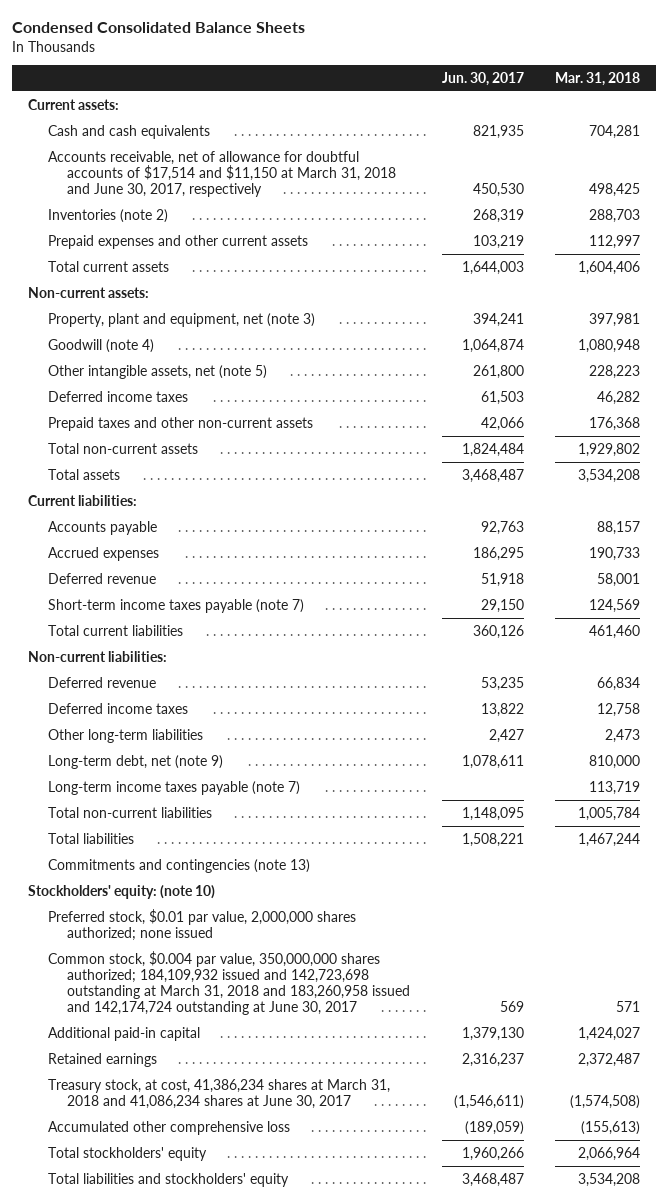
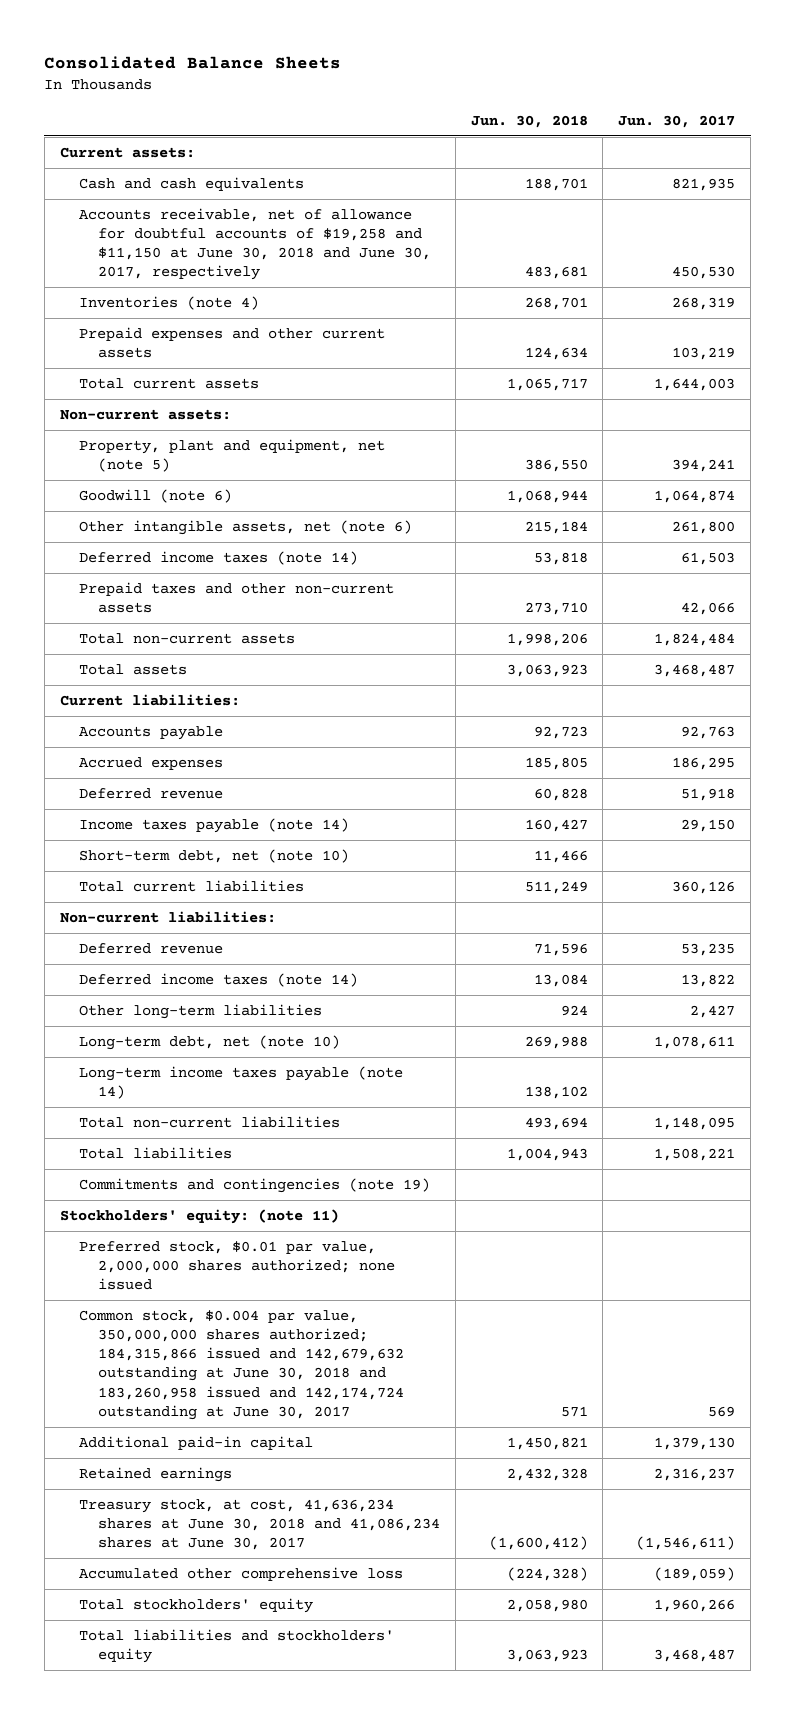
[12,22,306,34] Condensed Consolidated Balance Sheets -> [44,56,342,70] Consolidated Balance Sheets
[555,71,641,86] Mar. 31, 2018 -> none
none -> [470,114,588,128] Jun. 30, 2018
[47,150,397,198] Accounts receivable, net of allowance for doubtful accounts of $17,514 and $11,150 at March 31, 2018 and June 30, 2017, respectively -> [78,207,431,281] Accounts receivable, net of allowance for doubtful accounts of $19,258 and $11,150 at June 30, 2018 and June 30, 2017, respectively
[47,208,168,223] Inventories (note 2) -> [78,295,259,310] Inventories (note 4)
[47,312,315,327] Property, plant and equipment, net (note 3) -> [78,438,385,473] Property, plant and equipment, net (note 5)
[47,338,154,353] Goodwill (note 4) -> [78,488,232,503] Goodwill (note 6)
[47,364,267,379] Other intangible assets, net (note 5) -> [78,519,412,535] Other intangible assets, net (note 6)
[47,390,188,402] Deferred income taxes -> [78,550,358,565] Deferred income taxes (note 14)
[47,598,304,613] Short-term income taxes payable (note 7) -> [78,817,349,833] Income taxes payable (note 14)
none -> [78,848,349,863] Short-term debt, net (note 10)
[47,702,188,714] Deferred income taxes -> [78,972,358,987] Deferred income taxes (note 14)
[47,754,223,769] Long-term debt, net (note 9) -> [78,1034,340,1050] Long-term debt, net (note 10)
[47,780,300,795] Long-term income taxes payable (note 7) -> [78,1065,403,1100] Long-term income taxes payable (note 14)
[47,858,310,873] Commitments and contingencies (note 13) -> [78,1177,430,1193] Commitments and contingencies (note 19)
[27,884,215,899] Stockholders' equity: (note 10) -> [59,1208,339,1224] Stockholders' equity: (note 11)
[47,950,411,1016] Common stock, $0.004 par value, 350,000,000 shares authorized; 184,109,932 issued and 142,723,698 outstanding at March 31, 2018 and 183,260,958 issued and 142,174,724 outstanding at June 30, 2017 -> [78,1309,404,1420] Common stock, $0.004 par value, 350,000,000 shares authorized; 184,315,866 issued and 142,679,632 outstanding at June 30, 2018 and 183,260,958 issued and 142,174,724 outstanding at June 30, 2017
[47,1078,390,1109] Treasury stock, at cost, 41,386,234 shares at March 31, 2018 and 41,086,234 shares at June 30, 2017 -> [78,1498,440,1551] Treasury stock, at cost, 41,636,234 shares at June 30, 2018 and 41,086,234 shares at June 30, 2017

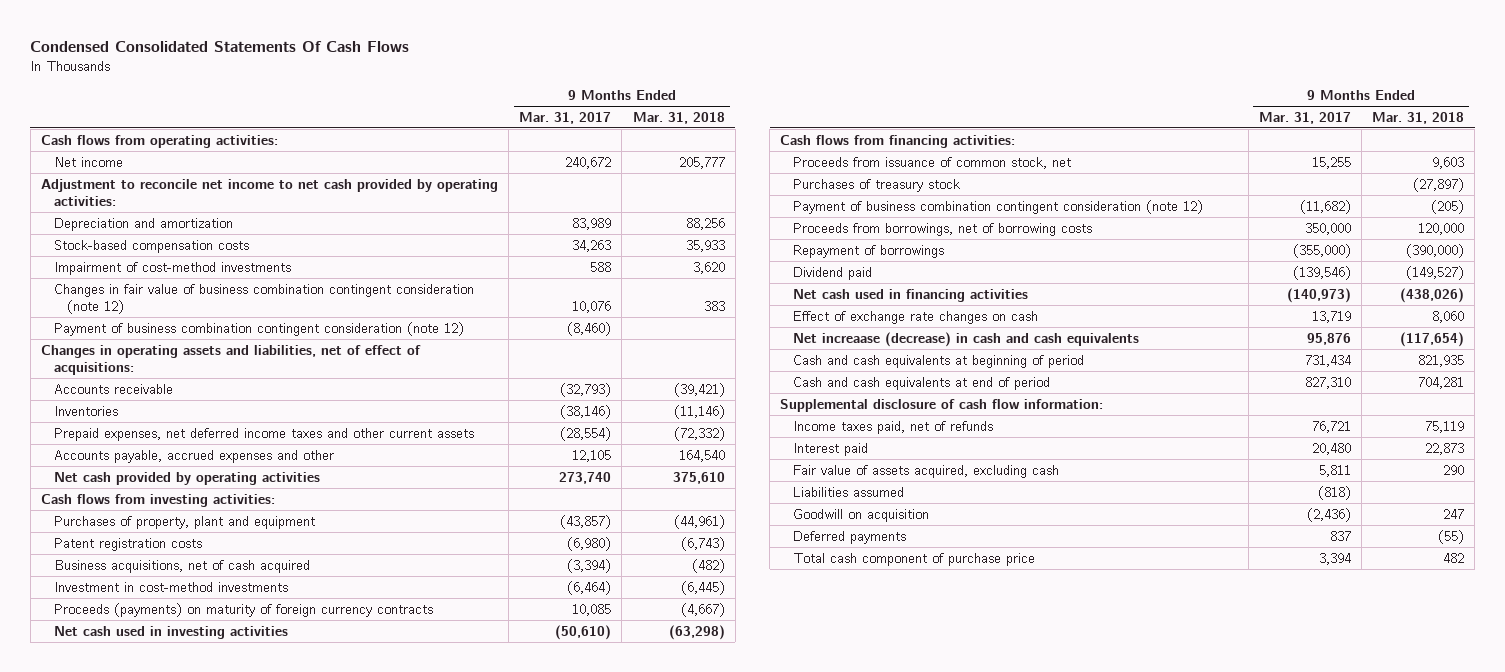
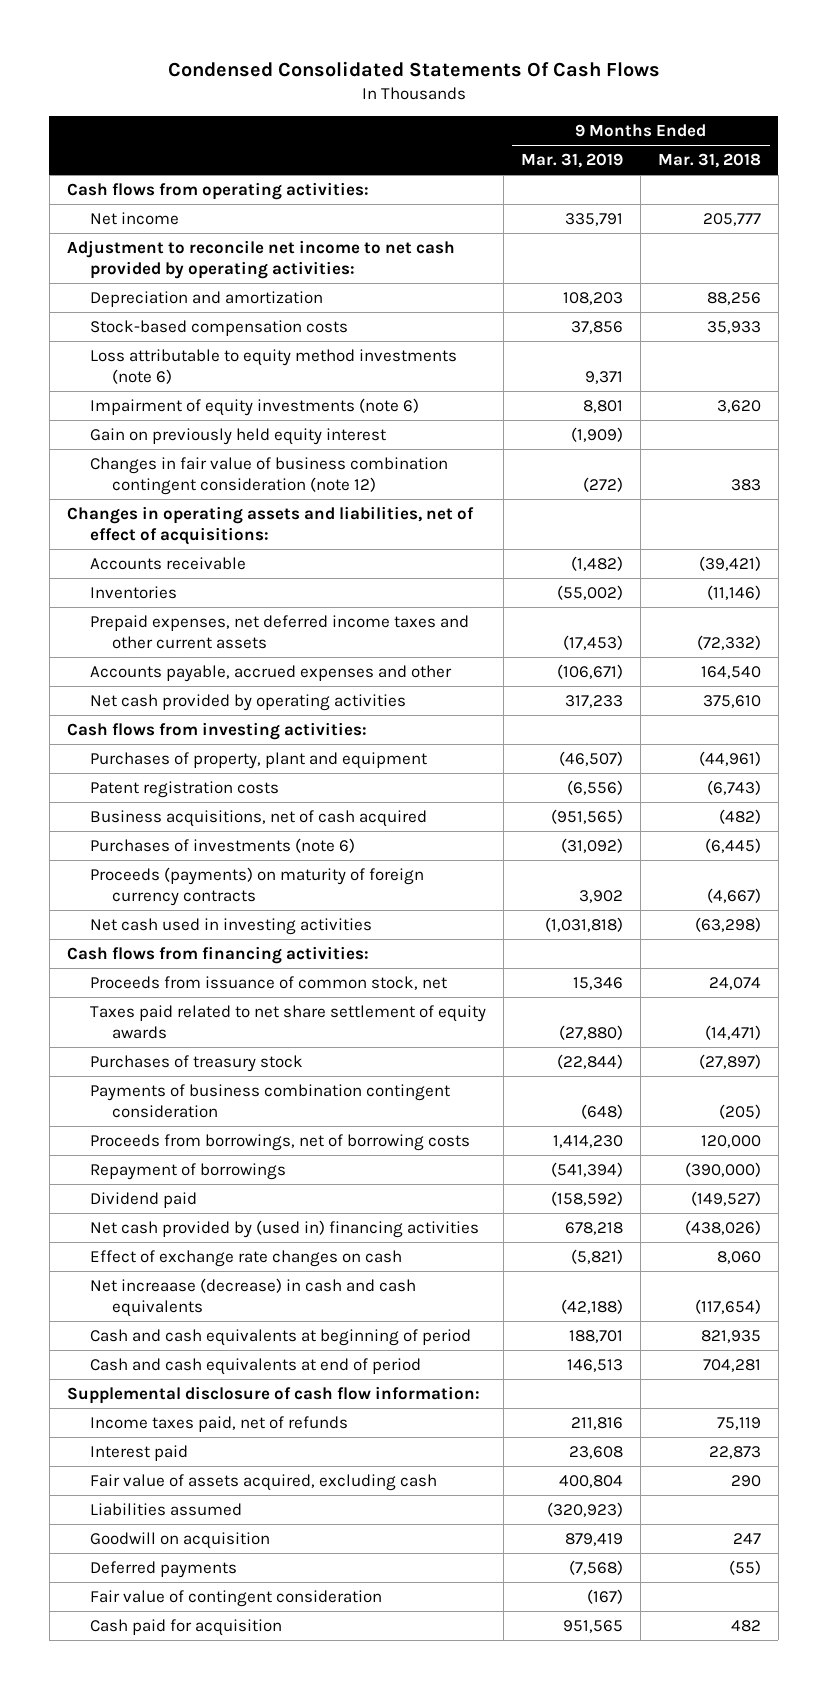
[519,111,612,124] Mar. 31, 2017 -> none
none -> [520,153,623,169] Mar. 31, 2019
none -> [89,348,457,385] Loss attributable to equity method investments (note 6)
[54,261,292,275] Impairment of cost-method investments -> [89,397,419,416] Impairment of equity investments (note 6)
none -> [89,427,386,445] Gain on previously held equity interest
[54,321,465,336] Payment of business combination contingent consideration (note 12) -> none
[54,581,289,592] Investment in cost-method investments -> [89,837,355,853] Purchases of investments (note 6)
[1431,156,1464,169] 9,603 -> [708,976,761,990] 24,074
none -> [89,1004,486,1040] Taxes paid related to net share settlement of equity awards
[793,199,1204,214] Payment of business combination contingent consideration (note 12) -> [89,1083,450,1119] Payments of business combination contingent consideration
[793,288,1029,302] Net cash used in financing activities -> [89,1219,479,1238] Net cash provided by (used in) financing activities
none -> [89,1589,382,1607] Fair value of contingent consideration
[793,552,1036,566] Total cash component of purchase price -> [89,1618,282,1636] Cash paid for acquisition

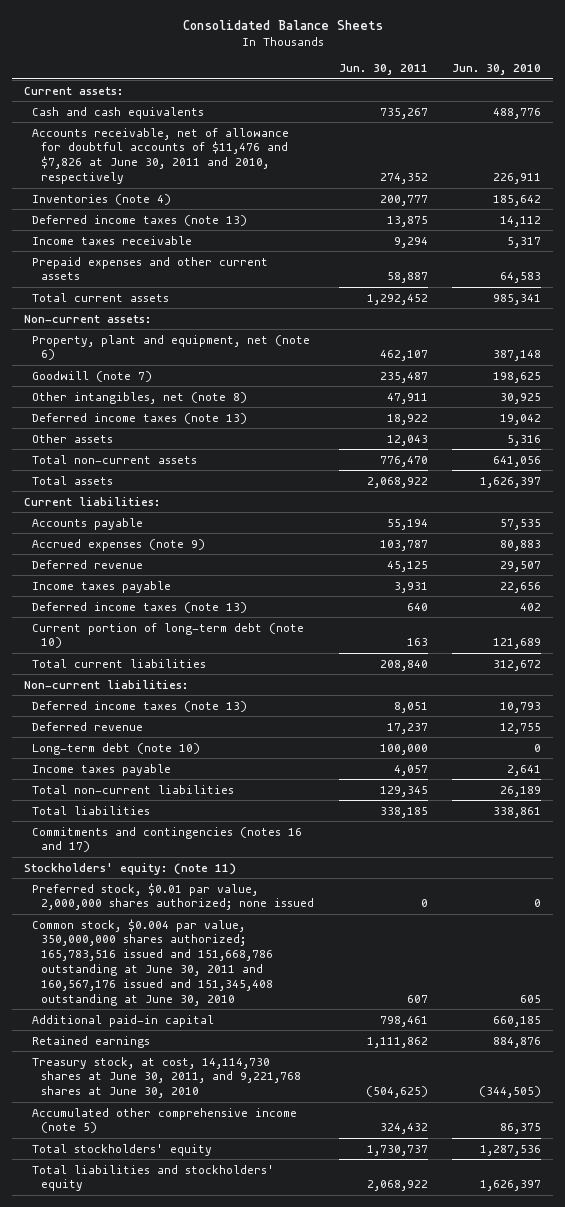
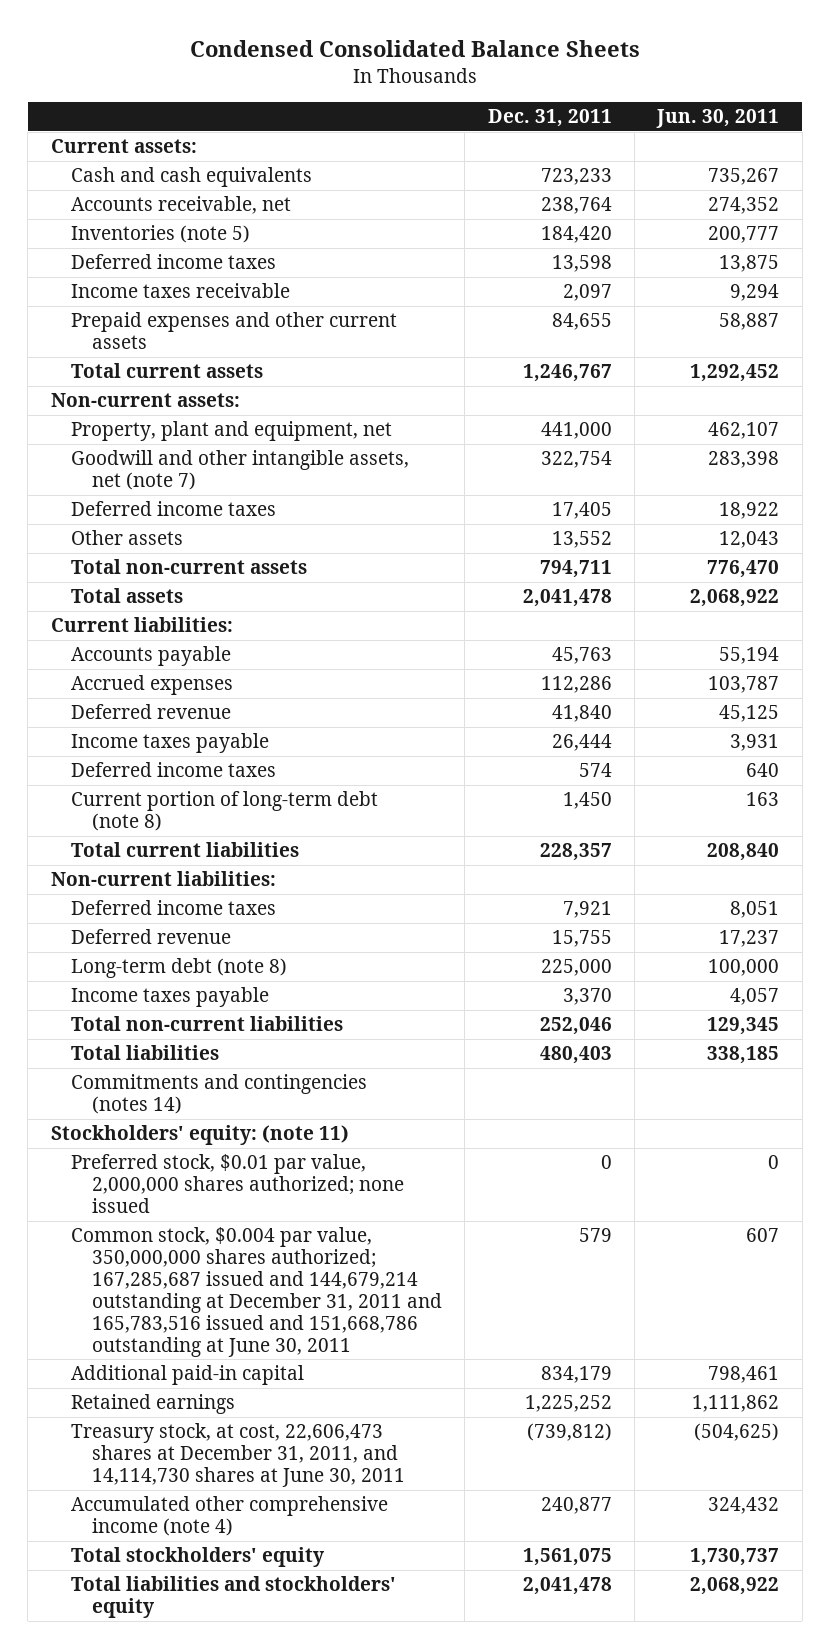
[182,19,383,30] Consolidated Balance Sheets -> [190,40,641,58] Condensed Consolidated Balance Sheets
[452,64,542,76] Jun. 30, 2010 -> none
none -> [487,109,612,128] Dec. 31, 2011
[32,127,290,185] Accounts receivable, net of allowance for doubtful accounts of $11,476 and $7,826 at June 30, 2011 and 2010, respectively -> [71,196,292,215] Accounts receivable, net
[32,193,172,205] Inventories (note 4) -> [71,225,251,244] Inventories (note 5)
[32,214,248,226] Deferred income taxes (note 13) -> [71,254,277,270] Deferred income taxes
[32,370,153,382] Goodwill (note 7) -> none
[32,391,248,404] Other intangibles, net (note 8) -> none
[32,334,311,361] Property, plant and equipment, net (note 6) -> [71,421,393,442] Property, plant and equipment, net
none -> [71,450,410,491] Goodwill and other intangible assets, net (note 7)
[32,412,248,424] Deferred income taxes (note 13) -> [71,501,277,517] Deferred income taxes
[32,538,206,551] Accrued expenses (note 9) -> [71,675,234,696] Accrued expenses
[32,601,248,613] Deferred income taxes (note 13) -> [71,762,277,778] Deferred income taxes
[32,622,305,649] Current portion of long-term debt (note 10) -> [71,791,379,832] Current portion of long-term debt (note 8)
[32,700,248,712] Deferred income taxes (note 13) -> [71,900,277,916] Deferred income taxes
[32,742,201,755] Long-term debt (note 10) -> [71,958,288,979] Long-term debt (note 8)
[32,826,303,853] Commitments and contingencies (notes 16 and 17) -> [71,1074,368,1115] Commitments and contingencies (notes 14)
[32,918,273,1006] Common stock, $0.004 par value, 350,000,000 shares authorized; 165,783,516 issued and 151,668,786 outstanding at June 30, 2011 and 160,567,176 issued and 151,345,408 outstanding at June 30, 2010 -> [71,1227,443,1357] Common stock, $0.004 par value, 350,000,000 shares authorized; 167,285,687 issued and 144,679,214 outstanding at December 31, 2011 and 165,783,516 issued and 151,668,786 outstanding at June 30, 2011
[32,1056,301,1099] Treasury stock, at cost, 14,114,730 shares at June 30, 2011, and 9,221,768 shares at June 30, 2010 -> [71,1423,406,1488] Treasury stock, at cost, 22,606,473 shares at December 31, 2011, and 14,114,730 shares at June 30, 2011
[32,1107,298,1134] Accumulated other comprehensive income (note 5) -> [71,1496,389,1537] Accumulated other comprehensive income (note 4)

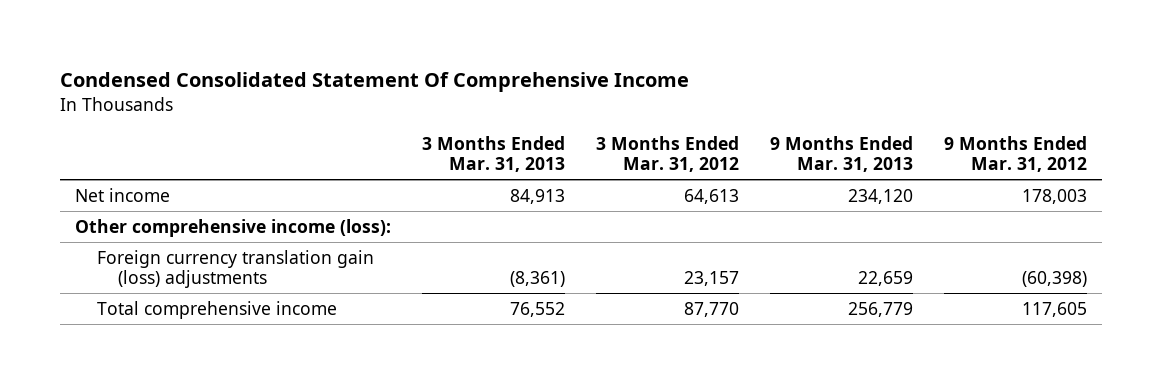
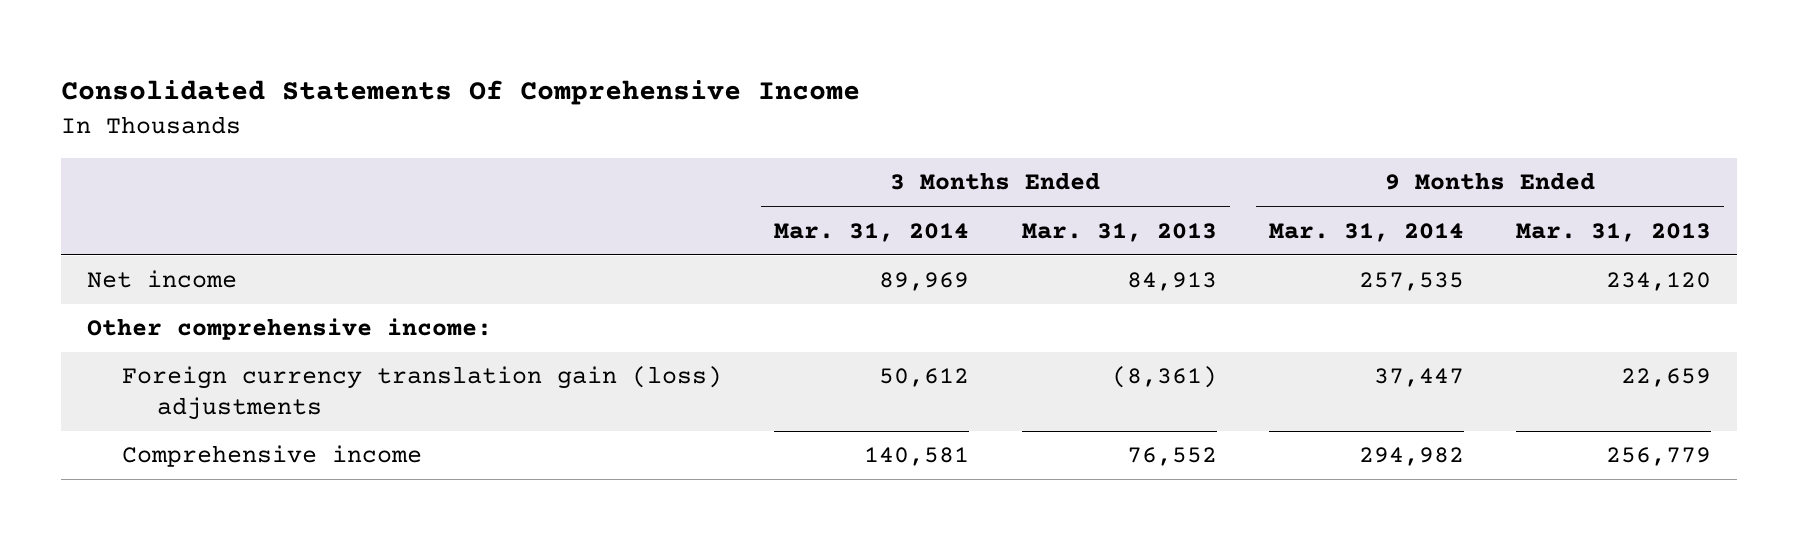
[60,72,690,93] Condensed Consolidated Statement Of Comprehensive Income -> [60,80,860,106] Consolidated Statements Of Comprehensive Income
[596,135,740,173] 3 Months Ended Mar. 31, 2012 -> none
[943,135,1087,173] 9 Months Ended Mar. 31, 2012 -> none
none -> [774,222,970,242] Mar. 31, 2014
none -> [1268,222,1464,242] Mar. 31, 2014
[75,218,392,237] Other comprehensive income (loss): -> [86,318,492,341] Other comprehensive income:
[96,300,337,319] Total comprehensive income -> [121,445,422,468] Comprehensive income

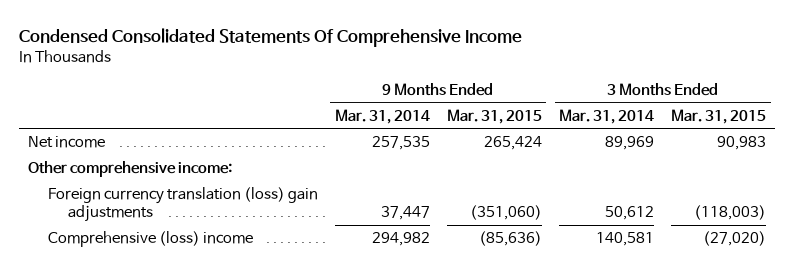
[60,80,860,106] Consolidated Statements Of Comprehensive Income -> [19,28,523,48] Condensed Consolidated Statements Of Comprehensive Income
[1021,222,1217,242] Mar. 31, 2013 -> none
[1516,222,1712,242] Mar. 31, 2013 -> none
none -> [446,108,542,124] Mar. 31, 2015
none -> [671,108,767,124] Mar. 31, 2015
[121,366,722,420] Foreign currency translation gain (loss) adjustments -> [47,187,318,223] Foreign currency translation (loss) gain adjustments
[121,445,422,468] Comprehensive income -> [47,231,253,248] Comprehensive (loss) income

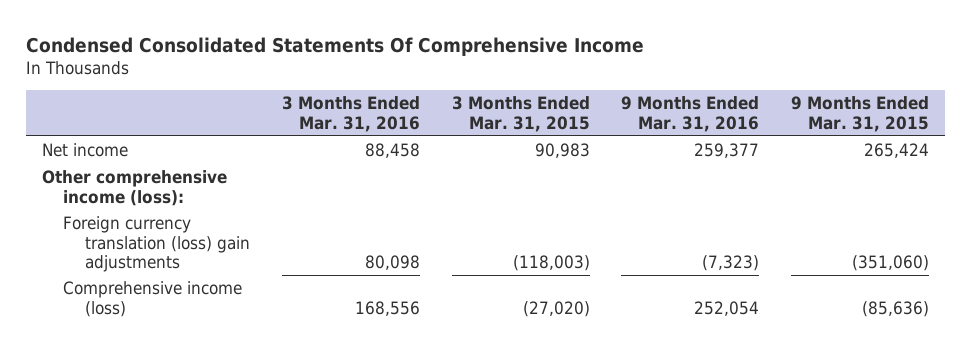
[334,108,430,124] Mar. 31, 2014 -> none
[559,108,655,124] Mar. 31, 2014 -> none
none -> [281,96,420,132] 3 Months Ended Mar. 31, 2016
none -> [621,96,760,132] 9 Months Ended Mar. 31, 2016
[27,161,232,178] Other comprehensive income: -> [41,170,227,206] Other comprehensive income (loss):
[47,231,253,248] Comprehensive (loss) income -> [63,281,243,317] Comprehensive income (loss)

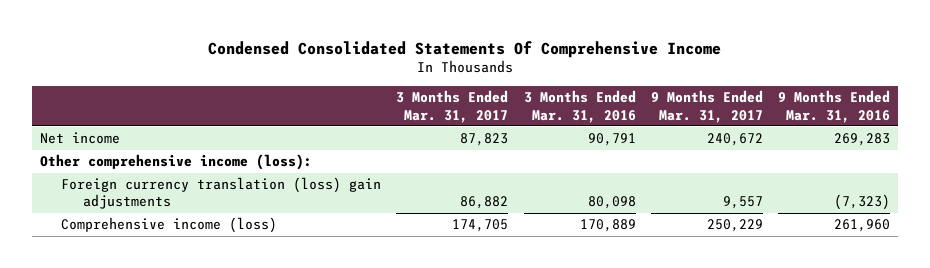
[451,96,590,132] 3 Months Ended Mar. 31, 2015 -> none
[791,96,930,132] 9 Months Ended Mar. 31, 2015 -> none
none -> [396,90,509,123] 3 Months Ended Mar. 31, 2017
none -> [650,90,763,123] 9 Months Ended Mar. 31, 2017
[364,143,420,159] 88,458 -> [587,133,636,147] 90,791
[694,143,760,159] 259,377 -> [834,133,891,147] 269,283
[354,300,420,316] 168,556 -> [579,219,636,233] 170,889
[694,300,760,316] 252,054 -> [834,219,891,233] 261,960

